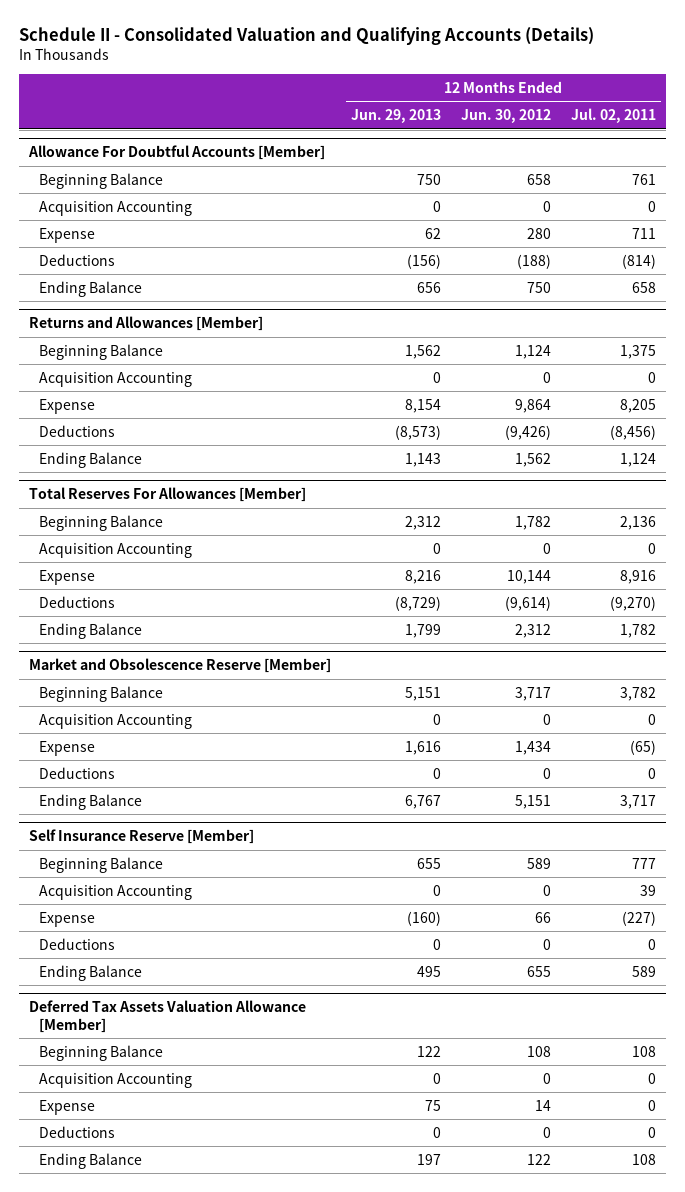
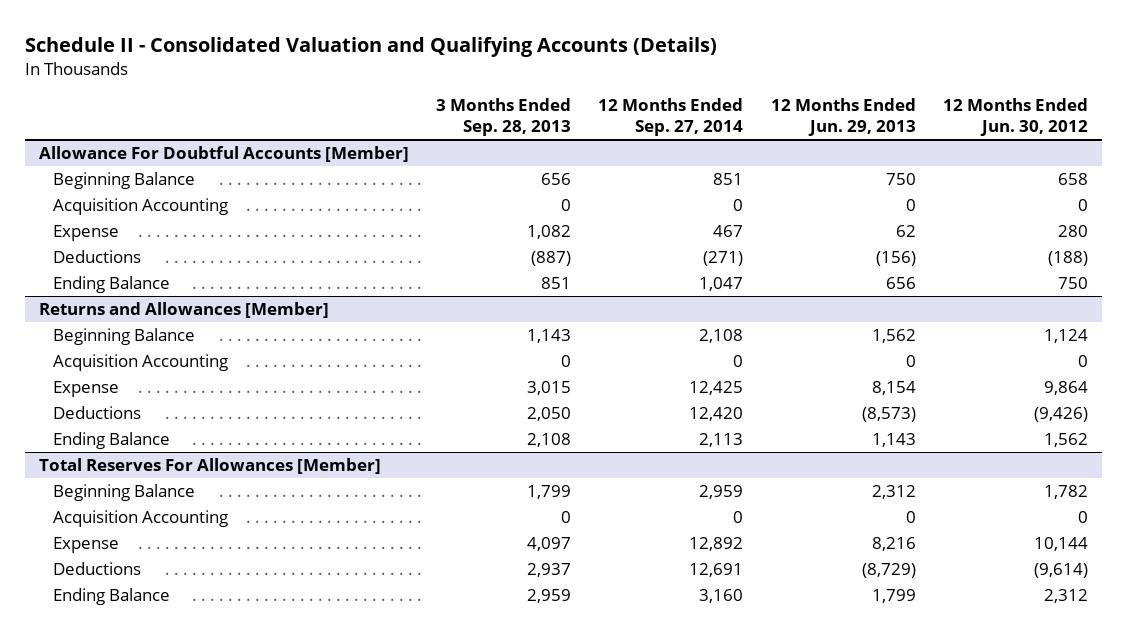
[570,108,656,124] Jul. 02, 2011 -> none
none -> [435,98,571,137] 3 Months Ended Sep. 28, 2013
none -> [598,98,744,137] 12 Months Ended Sep. 27, 2014
[28,658,331,674] Market and Obsolescence Reserve [Member] -> none
[39,685,164,702] Beginning Balance -> none
[39,713,193,729] Acquisition Accounting -> none
[39,740,96,756] Expense -> none
[39,766,116,779] Deductions -> none
[39,793,143,810] Ending Balance -> none
[28,829,254,845] Self Insurance Reserve [Member] -> none
[39,856,164,873] Beginning Balance -> none
[39,884,193,900] Acquisition Accounting -> none
[39,911,96,927] Expense -> none
[39,937,116,950] Deductions -> none
[39,964,143,981] Ending Balance -> none
[28,1000,306,1033] Deferred Tax Assets Valuation Allowance [Member] -> none
[39,1044,164,1061] Beginning Balance -> none
[39,1072,193,1088] Acquisition Accounting -> none
[39,1099,96,1115] Expense -> none
[39,1125,116,1138] Deductions -> none
[39,1152,143,1169] Ending Balance -> none

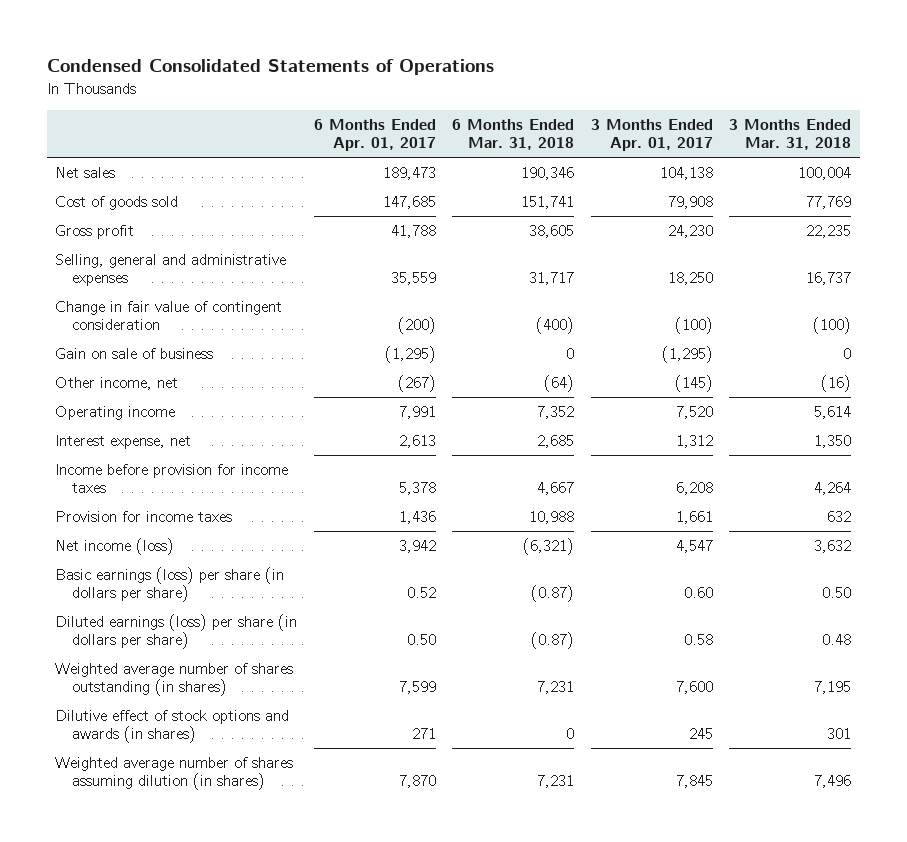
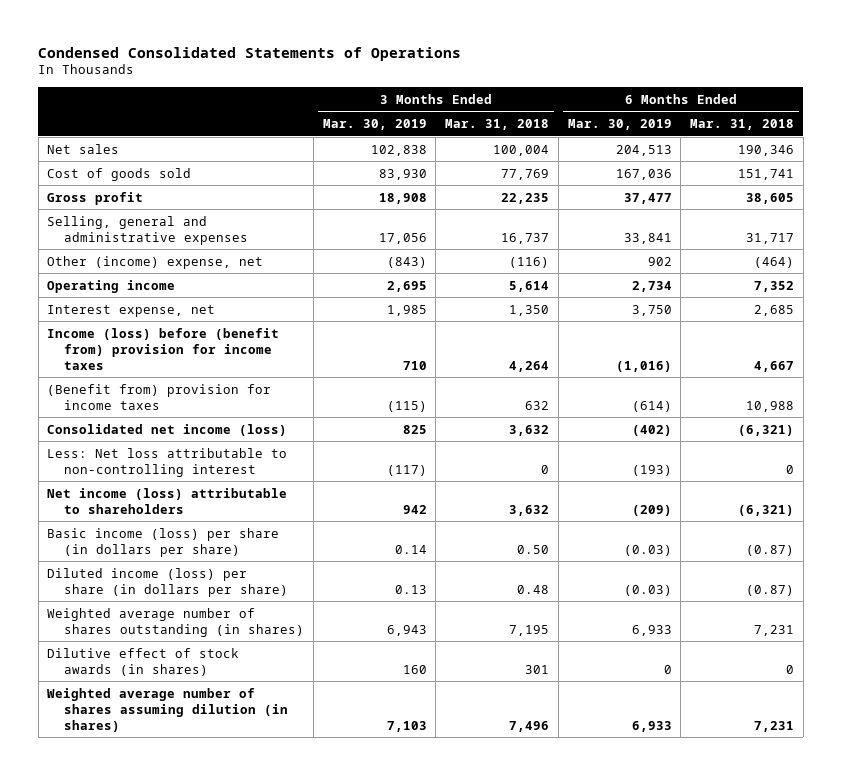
[313,118,436,152] 6 Months Ended Apr. 01, 2017 -> none
[590,118,713,152] 3 Months Ended Apr. 01, 2017 -> none
none -> [322,119,427,131] Mar. 30, 2019
none -> [567,119,672,131] Mar. 30, 2019
[55,300,283,331] Change in fair value of contingent consideration -> none
[55,347,214,359] Gain on sale of business -> none
[55,376,179,390] Other income, net -> [47,255,264,269] Other (income) expense, net
[544,374,575,392] (64) -> [754,256,795,268] (464)
[821,374,852,392] (16) -> [509,256,550,268] (116)
[55,463,289,494] Income before provision for income taxes -> [47,327,280,370] Income (loss) before (benefit from) provision for income taxes
[55,510,233,522] Provision for income taxes -> [47,383,272,410] (Benefit from) provision for income taxes
none -> [47,423,288,436] Consolidated net income (loss)
none -> [47,447,288,477] Less: Net loss attributable to non-controlling interest
[55,537,175,555] Net income (loss) -> [47,487,288,514] Net income (loss) attributable to shareholders
[55,566,285,603] Basic earnings (loss) per share (in dollars per share) -> [47,527,280,557] Basic income (loss) per share (in dollars per share)
[55,613,298,650] Diluted earnings (loss) per share (in dollars per share) -> [47,567,289,597] Diluted income (loss) per share (in dollars per share)
[55,709,290,744] Dilutive effect of stock options and awards (in shares) -> [47,647,240,676] Dilutive effect of stock awards (in shares)

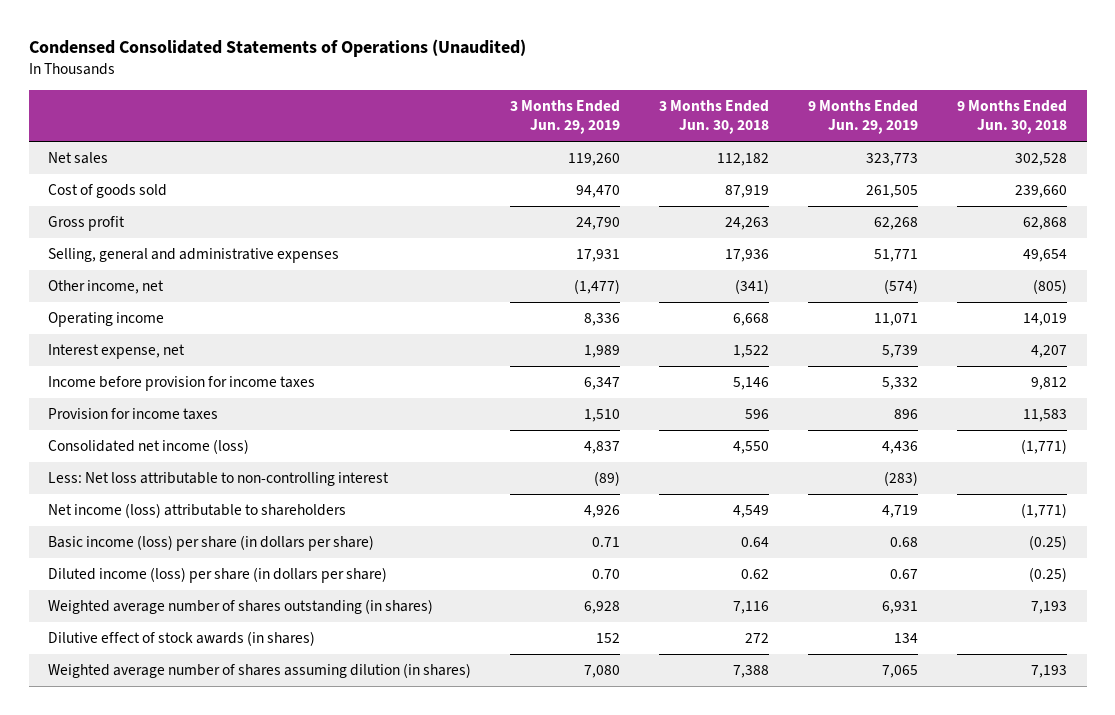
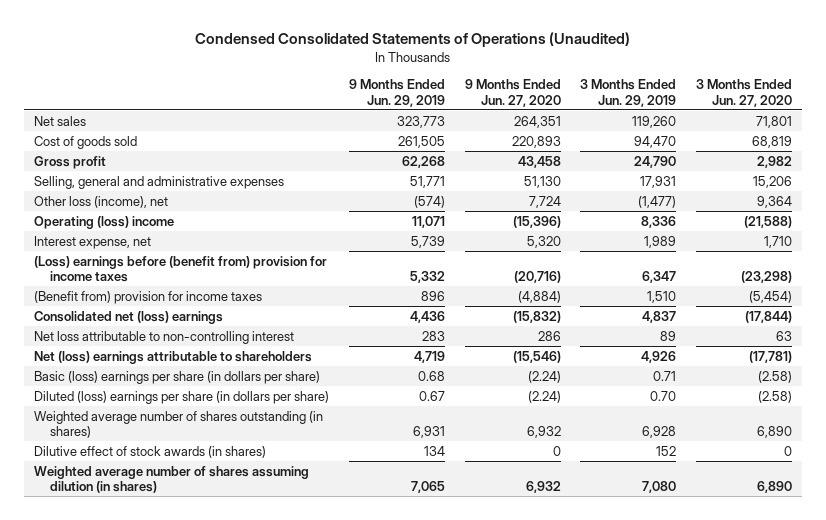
[659,99,770,135] 3 Months Ended Jun. 30, 2018 -> none
[957,99,1068,135] 9 Months Ended Jun. 30, 2018 -> none
none -> [464,79,561,107] 9 Months Ended Jun. 27, 2020
none -> [696,79,793,107] 3 Months Ended Jun. 27, 2020
[48,280,165,295] Other income, net -> [33,195,168,208] Other loss (income), net
[48,312,165,328] Operating income -> [33,215,174,229] Operating (loss) income
[48,376,316,392] Income before provision for income taxes -> [33,255,327,282] (Loss) earnings before (benefit from) provision for income taxes
[48,408,219,421] Provision for income taxes -> [33,290,262,304] (Benefit from) provision for income taxes
[48,439,250,455] Consolidated net income (loss) -> [33,310,223,324] Consolidated net (loss) earnings
[48,472,390,487] Less: Net loss attributable to non-controlling interest -> [33,330,294,344] Net loss attributable to non-controlling interest
[594,471,621,487] (89) -> [660,330,677,341] 89
[884,471,919,487] (283) -> [421,330,445,341] 283
[48,503,347,519] Net income (loss) attributable to shareholders -> [33,350,312,364] Net (loss) earnings attributable to shareholders
[48,535,375,552] Basic income (loss) per share (in dollars per share) -> [33,370,320,384] Basic (loss) earnings per share (in dollars per share)
[48,567,388,584] Diluted income (loss) per share (in dollars per share) -> [33,390,329,404] Diluted (loss) earnings per share (in dollars per share)

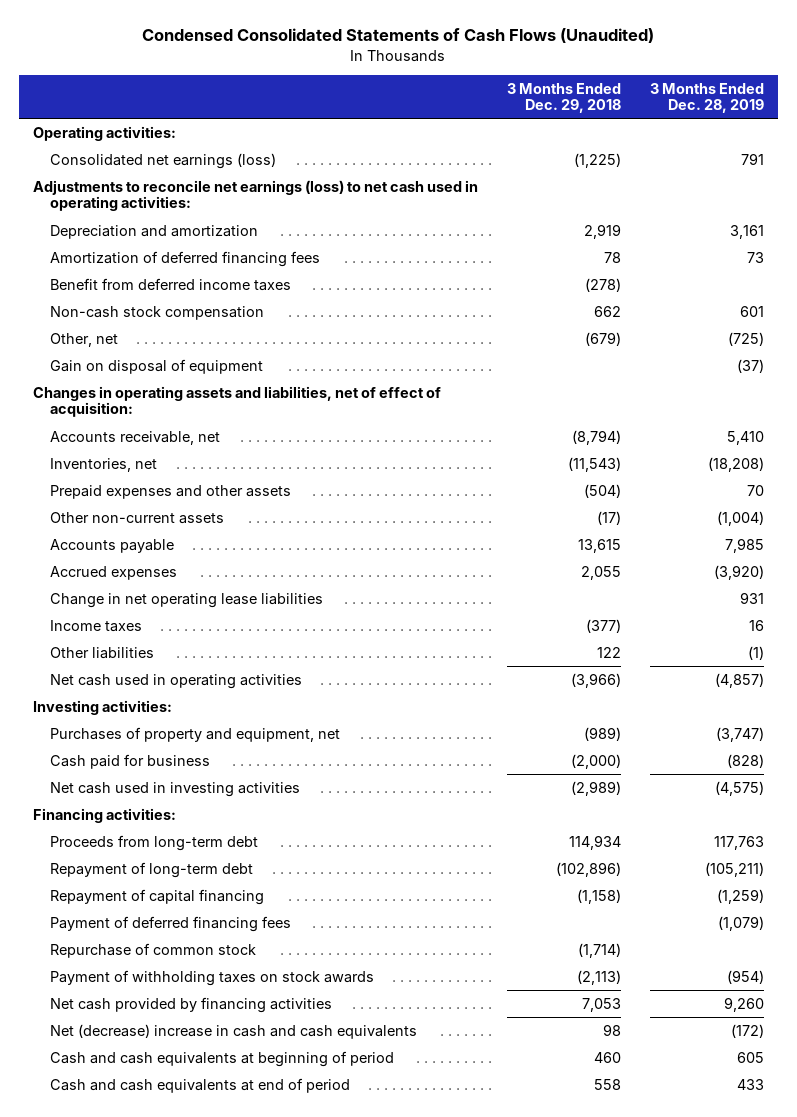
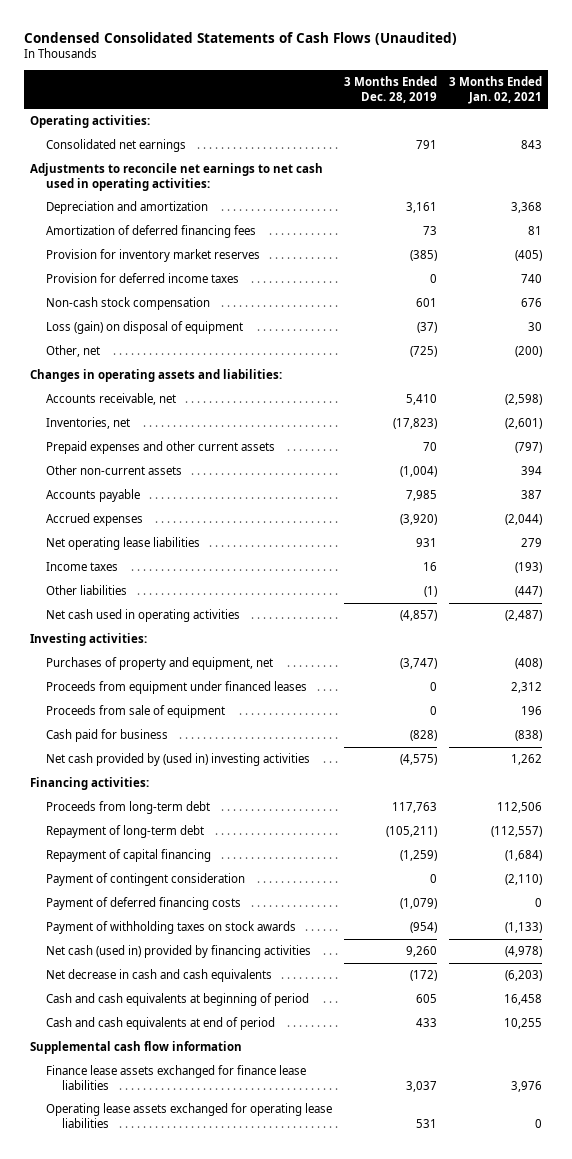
[506,82,621,114] 3 Months Ended Dec. 29, 2018 -> none
none -> [448,75,542,104] 3 Months Ended Jan. 02, 2021
[49,152,276,169] Consolidated net earnings (loss) -> [46,139,187,153] Consolidated net earnings
[33,179,479,212] Adjustments to reconcile net earnings (loss) to net cash used in operating activities: -> [30,163,324,191] Adjustments to reconcile net earnings to net cash used in operating activities:
[49,277,291,291] Benefit from deferred income taxes -> none
none -> [46,249,261,263] Provision for inventory market reserves
none -> [46,273,240,284] Provision for deferred income taxes
none -> [46,321,244,335] Loss (gain) on disposal of equipment
[49,358,263,374] Gain on disposal of equipment -> none
[33,385,442,418] Changes in operating assets and liabilities, net of effect of acquisition: -> [30,369,283,383] Changes in operating assets and liabilities:
[707,456,764,472] (18,208) -> [393,418,438,430] (17,823)
[49,484,291,499] Prepaid expenses and other assets -> [46,441,276,455] Prepaid expenses and other current assets
[49,592,323,608] Change in net operating lease liabilities -> [46,537,201,551] Net operating lease liabilities
none -> [46,681,308,695] Proceeds from equipment under financed leases
none -> [46,705,226,719] Proceeds from sale of equipment
[49,781,300,797] Net cash used in investing activities -> [46,753,311,767] Net cash provided by (used in) investing activities
[49,942,256,958] Repurchase of common stock -> none
none -> [46,873,246,887] Payment of contingent consideration
[49,915,291,932] Payment of deferred financing fees -> [46,897,242,911] Payment of deferred financing costs
[49,996,332,1013] Net cash provided by financing activities -> [46,945,312,959] Net cash (used in) provided by financing activities
[49,1023,417,1039] Net (decrease) increase in cash and cash equivalents -> [46,969,273,983] Net decrease in cash and cash equivalents
none -> [30,1041,243,1055] Supplemental cash flow information
none -> [46,1065,307,1090] Finance lease assets exchanged for finance lease liabilities
none -> [46,1103,333,1128] Operating lease assets exchanged for operating lease liabilities

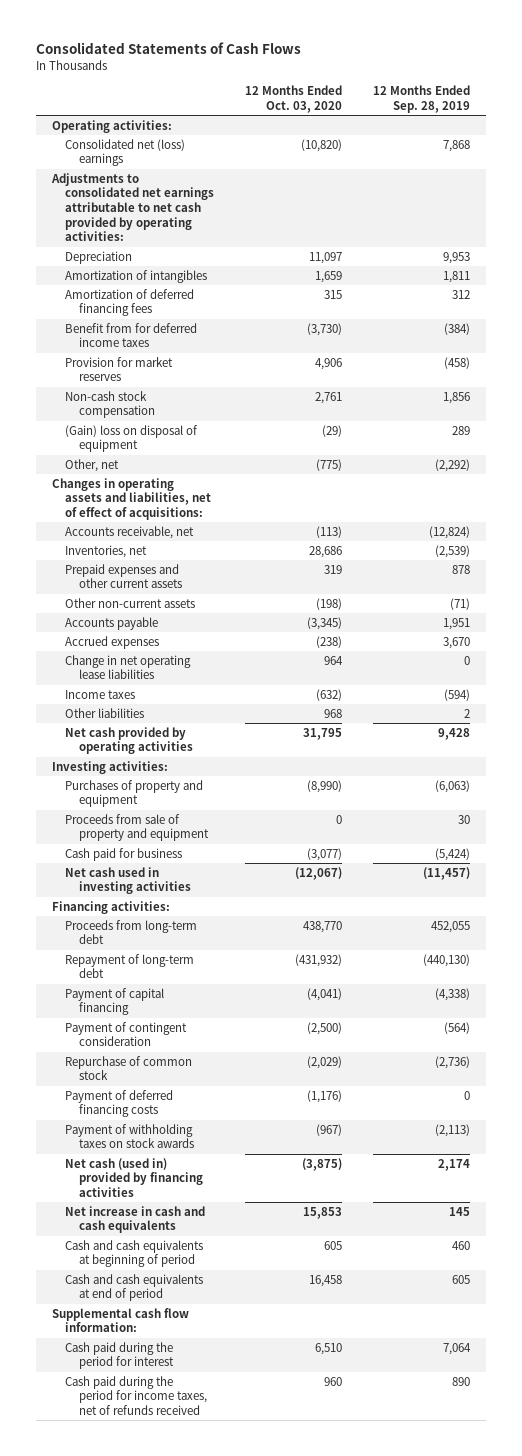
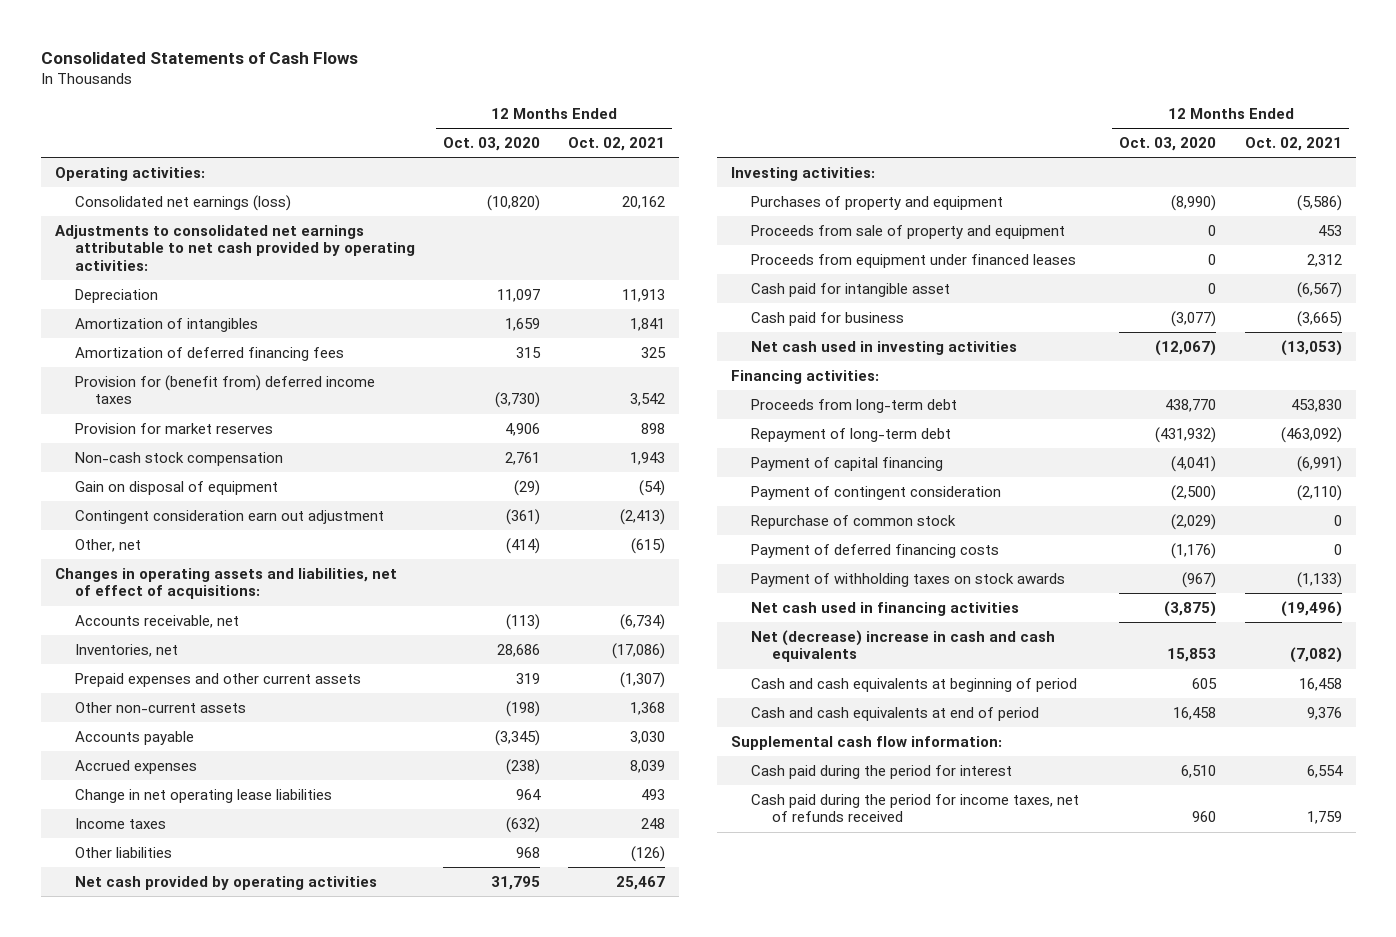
[373,85,471,114] 12 Months Ended Sep. 28, 2019 -> none
none -> [568,137,666,152] Oct. 02, 2021
[65,138,186,167] Consolidated net (loss) earnings -> [74,194,291,211] Consolidated net earnings (loss)
[65,322,198,348] Benefit from for deferred income taxes -> [74,374,375,405] Provision for (benefit from) deferred income taxes
[65,424,199,453] (Gain) loss on disposal of equipment -> [74,480,278,495] Gain on disposal of equipment
none -> [74,509,384,524] Contingent consideration earn out adjustment
[316,458,343,471] (775) -> [506,537,541,554] (414)
none -> [751,253,1077,268] Proceeds from equipment under financed leases
none -> [751,282,951,297] Cash paid for intangible asset
[65,1157,204,1198] Net cash (used in) provided by financing activities -> [751,601,1020,616] Net cash used in financing activities
[65,1205,206,1234] Net increase in cash and cash equivalents -> [751,629,1056,663] Net (decrease) increase in cash and cash equivalents

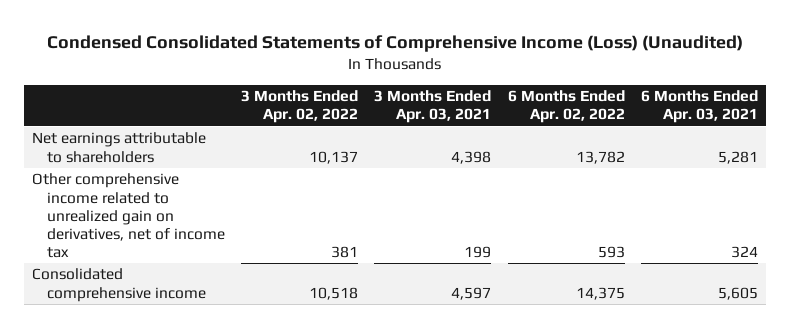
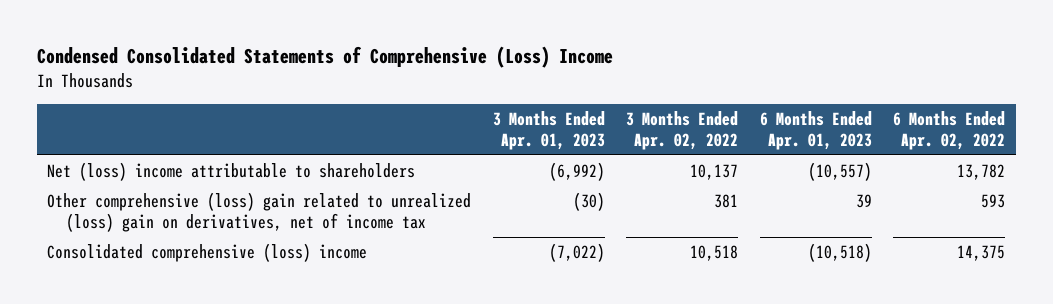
[47,35,744,53] Condensed Consolidated Statements of Comprehensive Income (Loss) (Unaudited) -> [36,46,613,69] Condensed Consolidated Statements of Comprehensive (Loss) Income
[374,90,492,124] 3 Months Ended Apr. 03, 2021 -> none
[641,90,759,124] 6 Months Ended Apr. 03, 2021 -> none
none -> [492,111,605,150] 3 Months Ended Apr. 01, 2023
none -> [759,111,872,150] 6 Months Ended Apr. 01, 2023
[32,132,207,163] Net earnings attributable to shareholders -> [47,162,416,182] Net (loss) income attributable to shareholders
[32,173,225,258] Other comprehensive income related to unrealized gain on derivatives, net of income tax -> [47,192,472,232] Other comprehensive (loss) gain related to unrealized (loss) gain on derivatives, net of income tax
[32,268,206,302] Consolidated comprehensive income -> [47,243,368,263] Consolidated comprehensive (loss) income

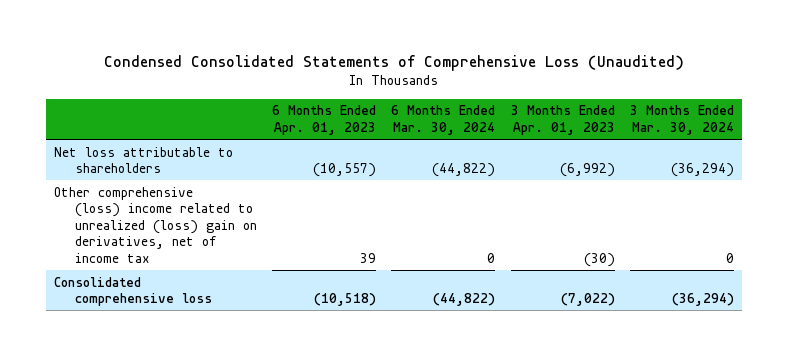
[36,46,613,69] Condensed Consolidated Statements of Comprehensive (Loss) Income -> [103,54,684,71] Condensed Consolidated Statements of Comprehensive Loss (Unaudited)
[626,111,739,150] 3 Months Ended Apr. 02, 2022 -> none
[893,111,1006,150] 6 Months Ended Apr. 02, 2022 -> none
none -> [391,105,496,135] 6 Months Ended Mar. 30, 2024
none -> [630,105,735,135] 3 Months Ended Mar. 30, 2024
[47,162,416,182] Net (loss) income attributable to shareholders -> [53,146,233,174] Net loss attributable to shareholders
[47,192,472,232] Other comprehensive (loss) gain related to unrealized (loss) gain on derivatives, net of income tax -> [53,186,257,264] Other comprehensive (loss) income related to unrealized (loss) gain on derivatives, net of income tax
[47,243,368,263] Consolidated comprehensive (loss) income -> [53,276,212,307] Consolidated comprehensive loss

